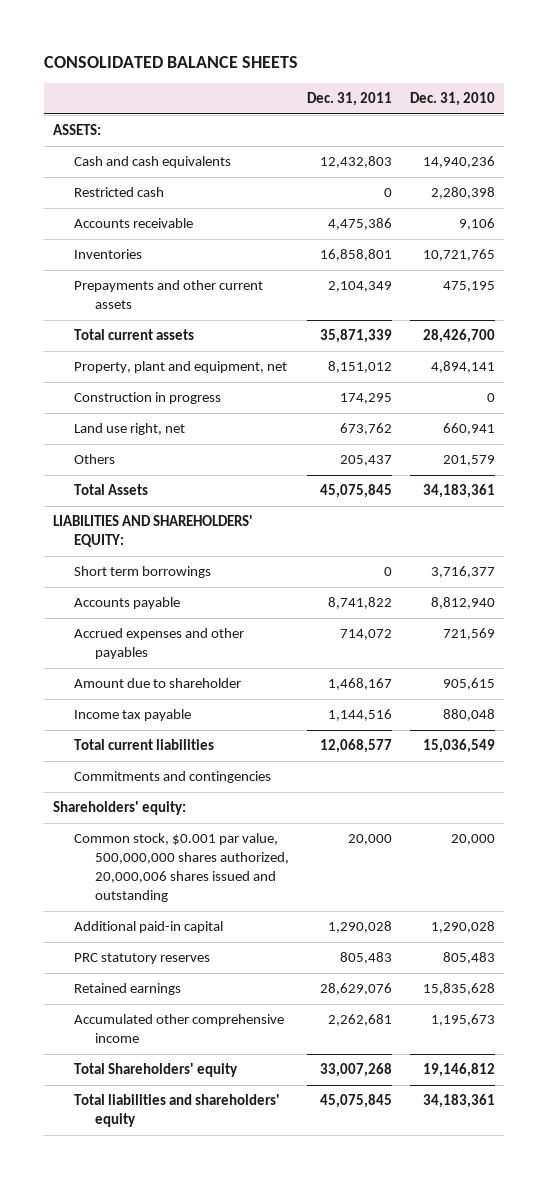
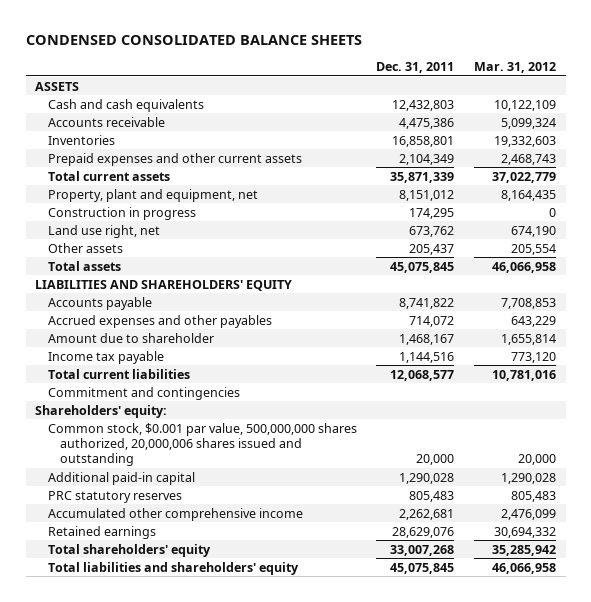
[44,55,299,68] CONSOLIDATED BALANCE SHEETS -> [25,35,362,46] CONDENSED CONSOLIDATED BALANCE SHEETS
[410,92,496,107] Dec. 31, 2010 -> none
none -> [473,62,556,74] Mar. 31, 2012
[53,124,102,136] ASSETS: -> [35,81,80,91] ASSETS
[74,187,165,198] Restricted cash -> none
[74,280,264,310] Prepayments and other current assets -> [47,152,302,166] Prepaid expenses and other current assets
[74,566,212,579] Short term borrowings -> none
[74,454,116,465] Others -> [47,242,123,253] Other assets
[74,484,149,496] Total Assets -> [47,260,121,271] Total assets
[53,515,254,548] LIABILITIES AND SHAREHOLDERS' EQUITY: -> [35,279,293,291] LIABILITIES AND SHAREHOLDERS' EQUITY
[74,771,272,784] Commitments and contingencies -> [47,386,240,400] Commitment and contingencies
[74,983,182,996] Retained earnings -> [47,525,156,539] Retained earnings
[74,1063,239,1078] Total Shareholders' equity -> [47,543,211,557] Total shareholders' equity

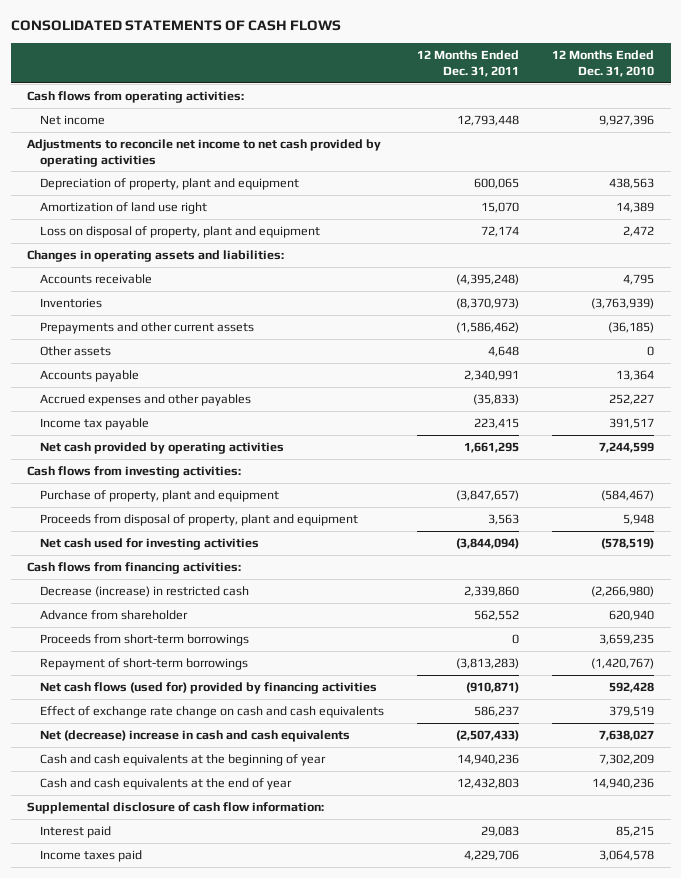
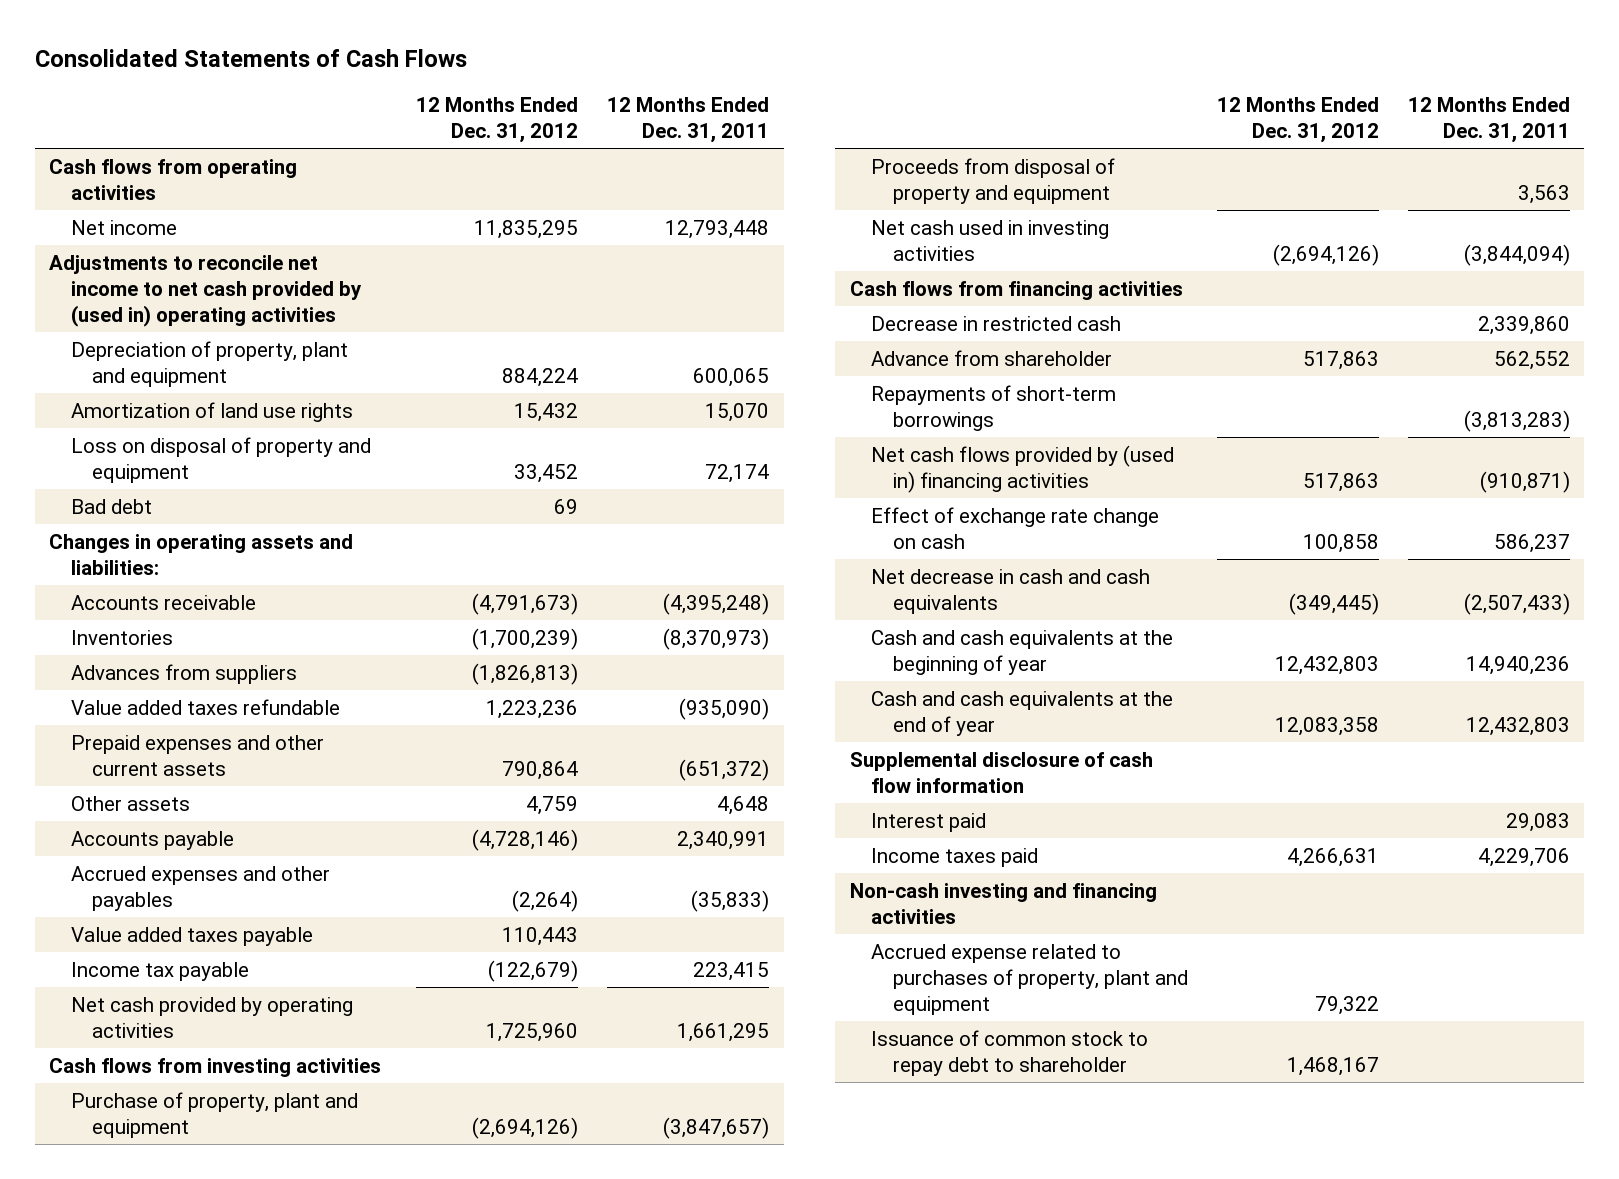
[10,20,341,32] CONSOLIDATED STATEMENTS OF CASH FLOWS -> [34,48,467,67] Consolidated Statements of Cash Flows
[552,49,655,77] 12 Months Ended Dec. 31, 2010 -> none
none -> [416,96,579,143] 12 Months Ended Dec. 31, 2012
[27,90,245,103] Cash flows from operating activities: -> [49,158,298,200] Cash flows from operating activities
[27,138,382,167] Adjustments to reconcile net income to net cash provided by operating activities -> [49,254,362,327] Adjustments to reconcile net income to net cash provided by (used in) operating activities
[40,201,208,214] Amortization of land use right -> [70,401,353,422] Amortization of land use rights
[40,225,321,238] Loss on disposal of property, plant and equipment -> [70,436,371,483] Loss on disposal of property and equipment
none -> [70,498,152,514] Bad debt
none -> [70,663,297,684] Advances from suppliers
none -> [70,698,340,715] Value added taxes refundable
[40,321,255,334] Prepayments and other current assets -> [70,734,324,776] Prepaid expenses and other current assets
[456,321,520,333] (1,586,462) -> [679,758,770,781] (651,372)
none -> [70,926,313,946] Value added taxes payable
[27,465,242,478] Cash flows from investing activities: -> [49,1057,382,1077] Cash flows from investing activities
[40,513,359,526] Proceeds from disposal of property, plant and equipment -> [871,157,1116,204] Proceeds from disposal of property and equipment
[40,537,260,550] Net cash used for investing activities -> [871,219,1110,261] Net cash used in investing activities
[27,561,242,574] Cash flows from financing activities: -> [849,280,1183,300] Cash flows from financing activities
[40,585,250,597] Decrease (increase) in restricted cash -> [871,315,1122,331] Decrease in restricted cash
[40,633,250,646] Proceeds from short-term borrowings -> none
[40,657,249,670] Repayment of short-term borrowings -> [871,384,1117,431] Repayments of short-term borrowings
[40,681,378,694] Net cash flows (used for) provided by financing activities -> [871,444,1175,493] Net cash flows provided by (used in) financing activities
[40,705,385,718] Effect of exchange rate change on cash and cash equivalents -> [871,506,1160,549] Effect of exchange rate change on cash
[40,729,351,742] Net (decrease) increase in cash and cash equivalents -> [871,568,1151,614] Net decrease in cash and cash equivalents
[27,801,325,814] Supplemental disclosure of cash flow information: -> [849,751,1153,793] Supplemental disclosure of cash flow information
none -> [849,882,1157,924] Non-cash investing and financing activities
none -> [871,943,1188,1015] Accrued expense related to purchases of property, plant and equipment
none -> [871,1029,1149,1076] Issuance of common stock to repay debt to shareholder

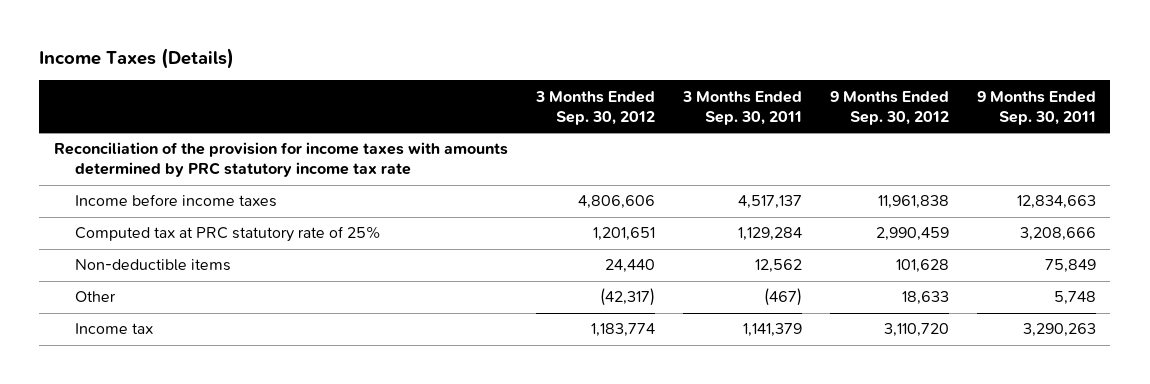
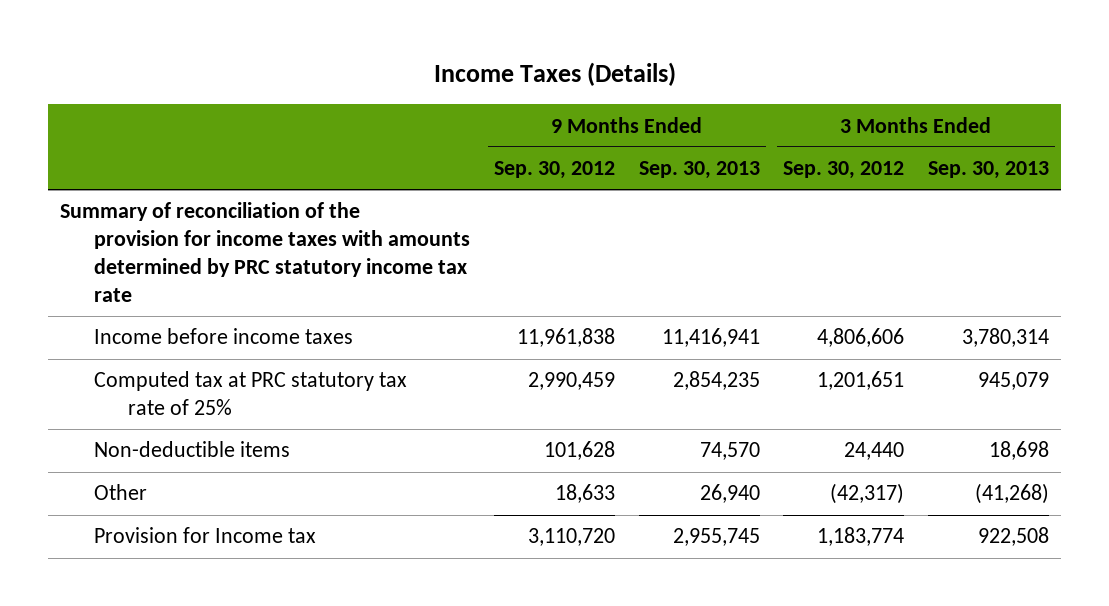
[681,90,802,125] 3 Months Ended Sep. 30, 2011 -> none
[977,90,1097,125] 9 Months Ended Sep. 30, 2011 -> none
none -> [638,161,760,180] Sep. 30, 2013
none -> [928,161,1050,180] Sep. 30, 2013
[53,142,508,178] Reconciliation of the provision for income taxes with amounts determined by PRC statutory income tax rate -> [59,202,470,302] Summary of reconciliation of the provision for income taxes with amounts determined by PRC statutory income tax rate
[74,226,381,243] Computed tax at PRC statutory rate of 25% -> [93,371,407,416] Computed tax at PRC statutory tax rate of 25%
[74,323,153,335] Income tax -> [93,527,316,544] Provision for Income tax

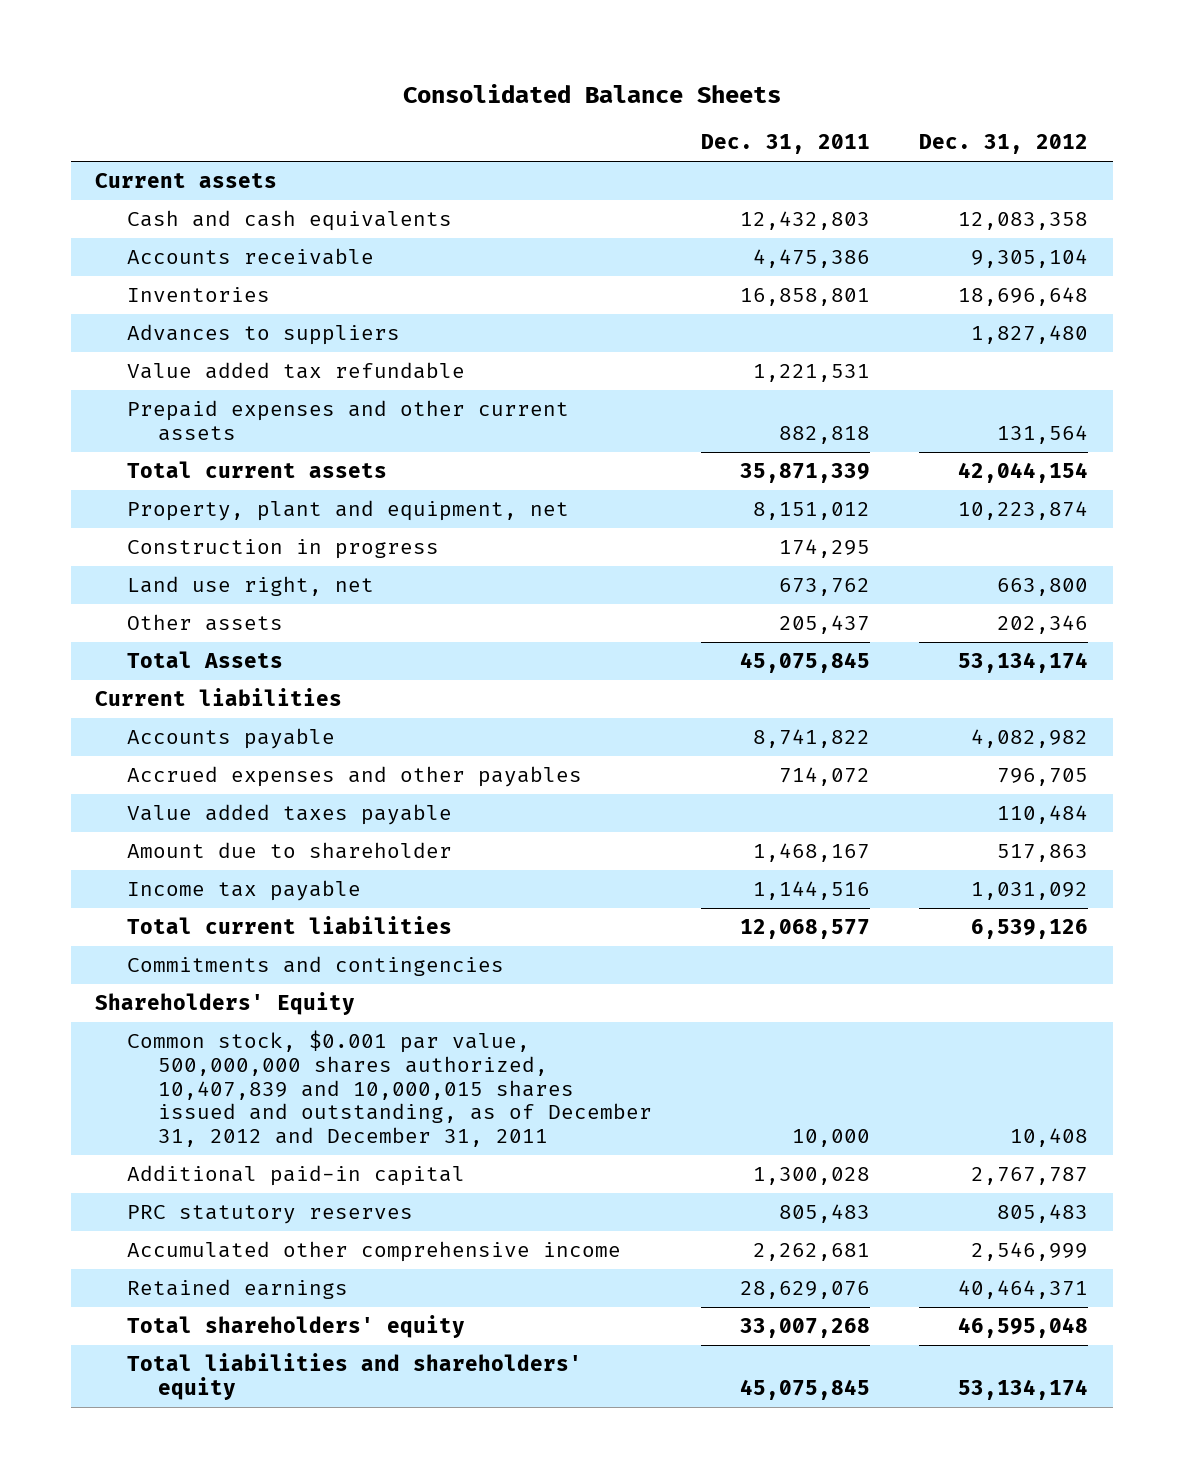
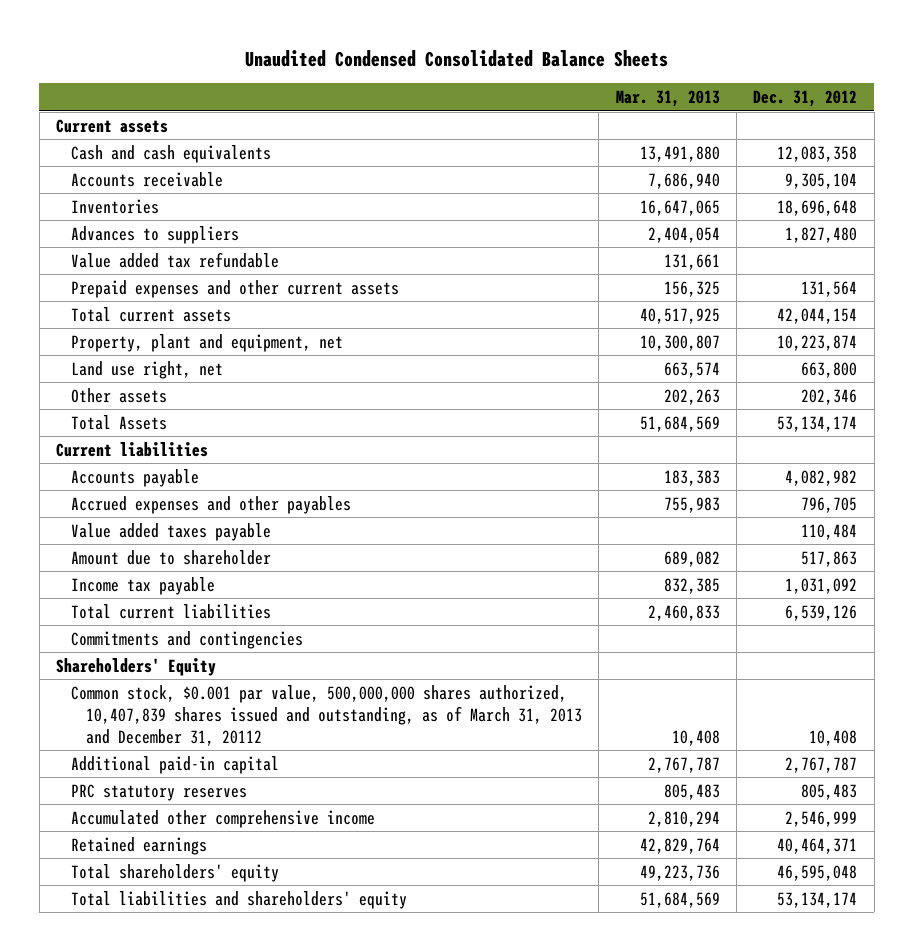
[402,83,781,103] Consolidated Balance Sheets -> [244,49,668,67] Unaudited Condensed Consolidated Balance Sheets
[700,134,870,155] Dec. 31, 2011 -> none
none -> [615,89,720,107] Mar. 31, 2013
[126,539,439,560] Construction in progress -> none
[126,1030,652,1148] Common stock, $0.001 par value, 500,000,000 shares authorized, 10,407,839 and 10,000,015 shares issued and outstanding, as of December 31, 2012 and December 31, 2011 -> [70,684,582,746] Common stock, $0.001 par value, 500,000,000 shares authorized, 10,407,839 shares issued and outstanding, as of March 31, 2013 and December 31, 20112

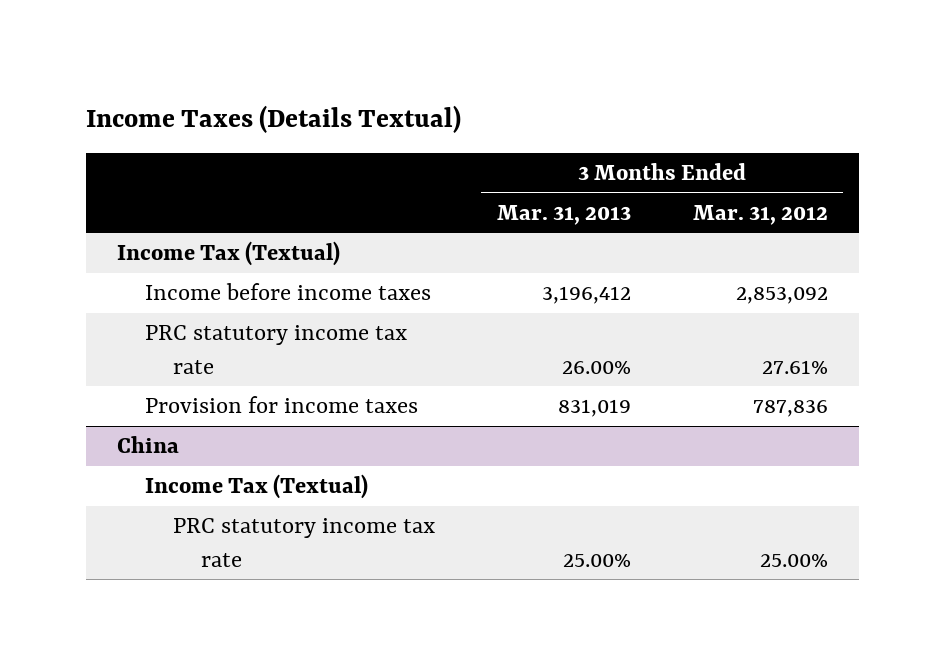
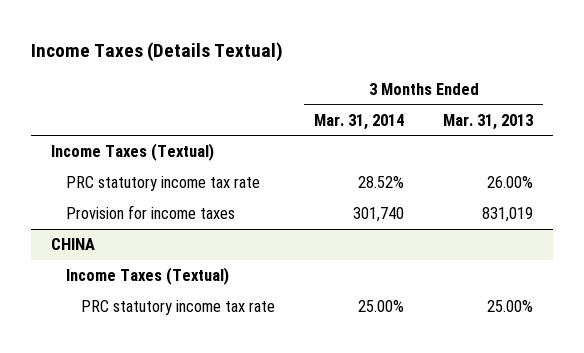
[692,204,828,225] Mar. 31, 2012 -> none
none -> [314,113,405,130] Mar. 31, 2014
[145,283,432,301] Income before income taxes -> none
[117,241,341,267] Income Tax (Textual) -> [50,143,214,162] Income Taxes (Textual)
[117,436,180,454] China -> [50,238,95,251] CHINA
[145,474,369,500] Income Tax (Textual) -> [65,267,229,286] Income Taxes (Textual)

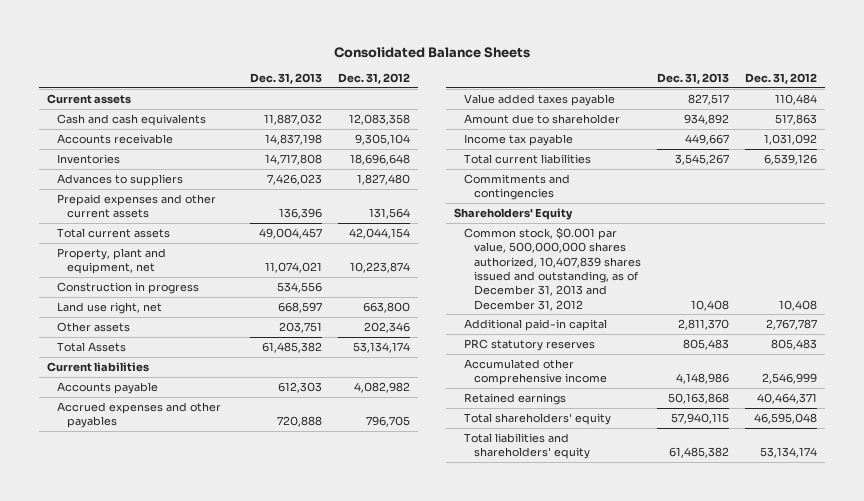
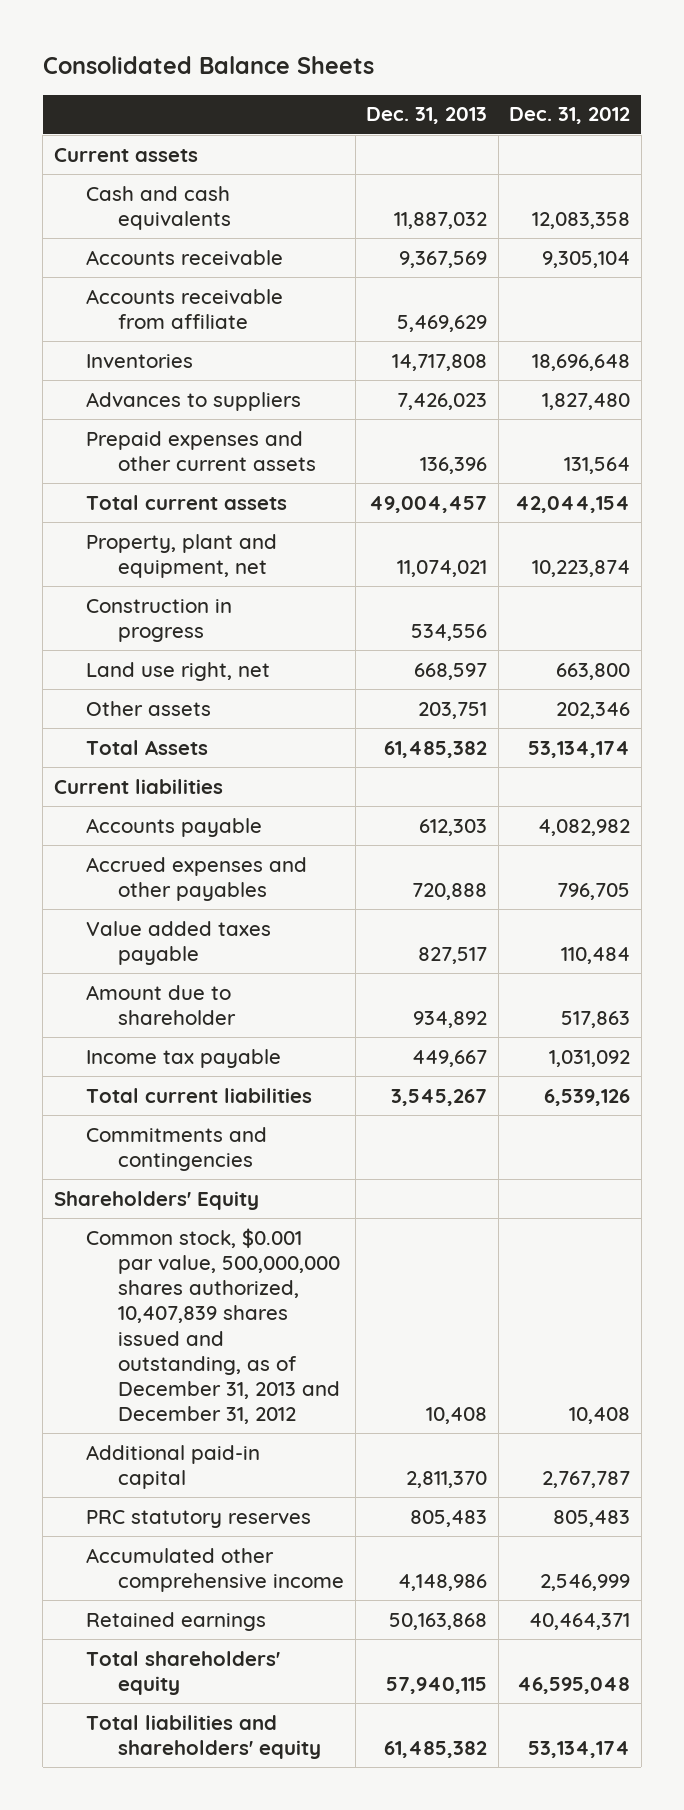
[265,133,323,145] 14,837,198 -> [399,250,488,268] 9,367,569
none -> [85,288,283,329] Accounts receivable from affiliate

